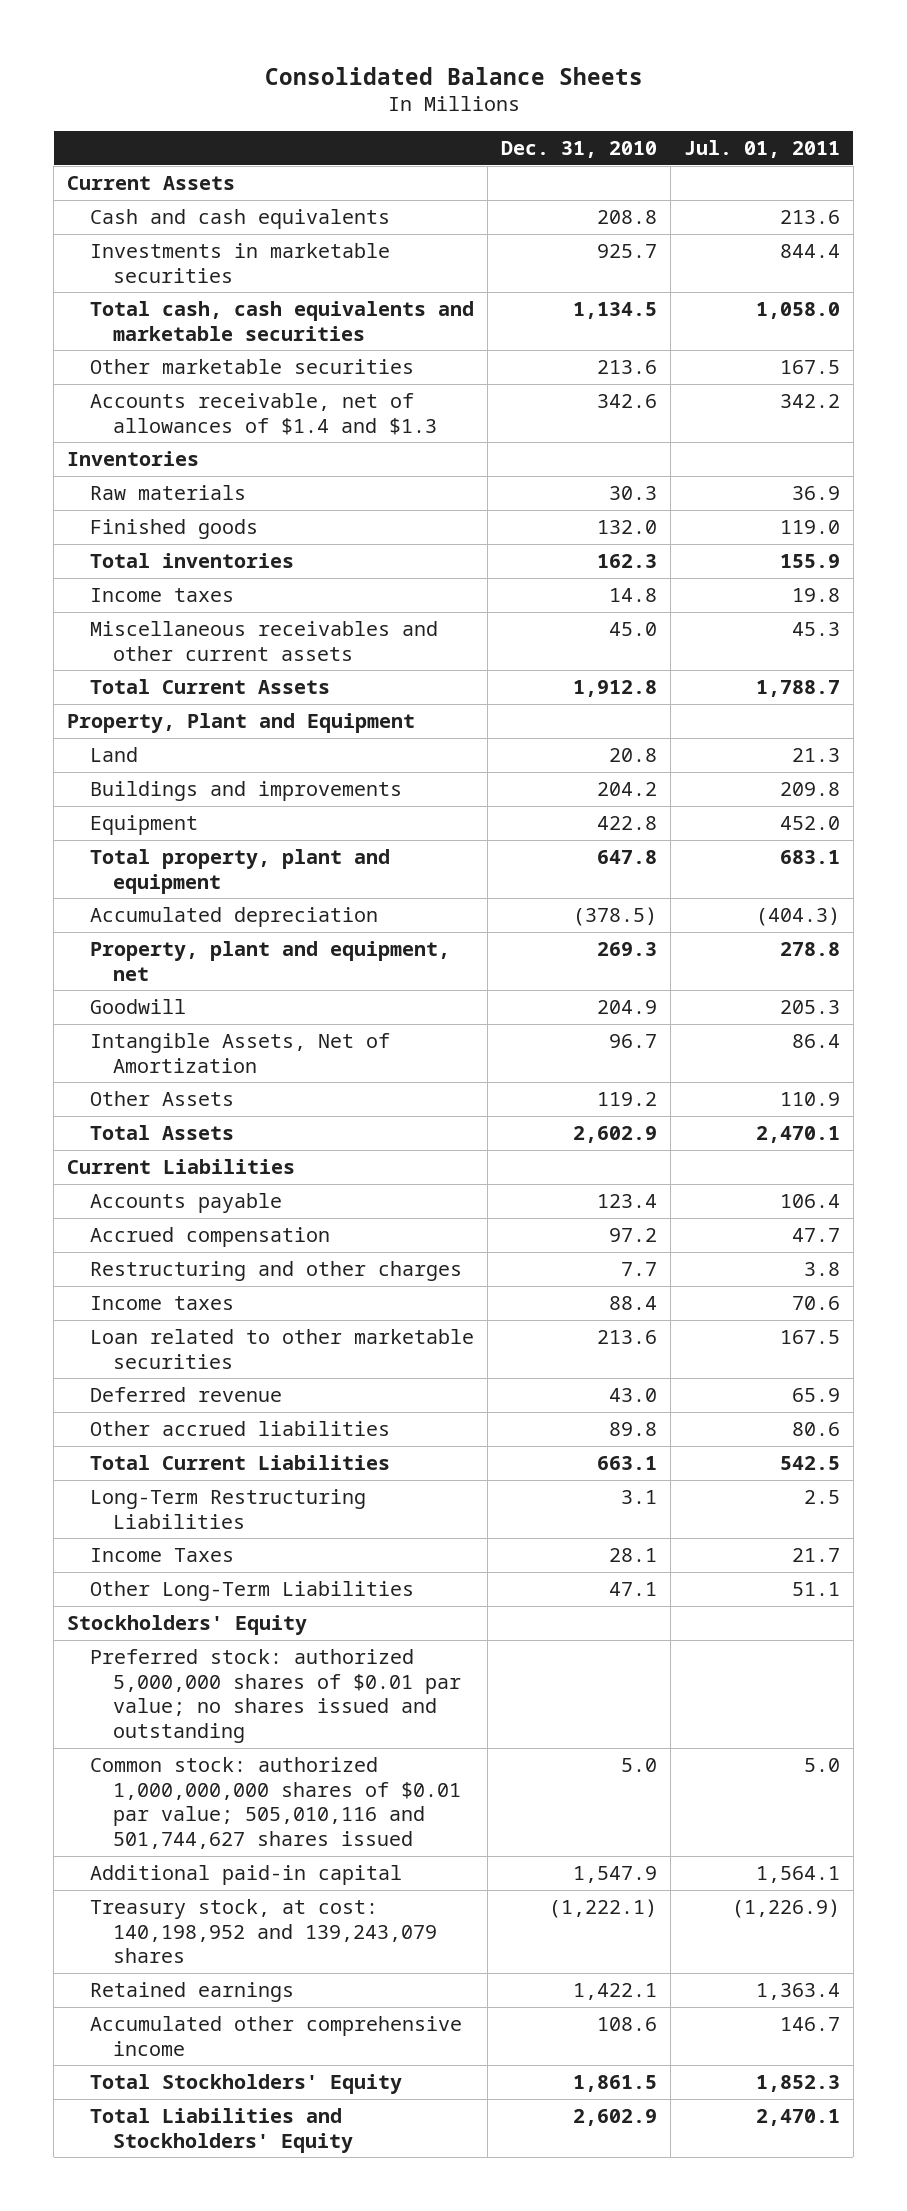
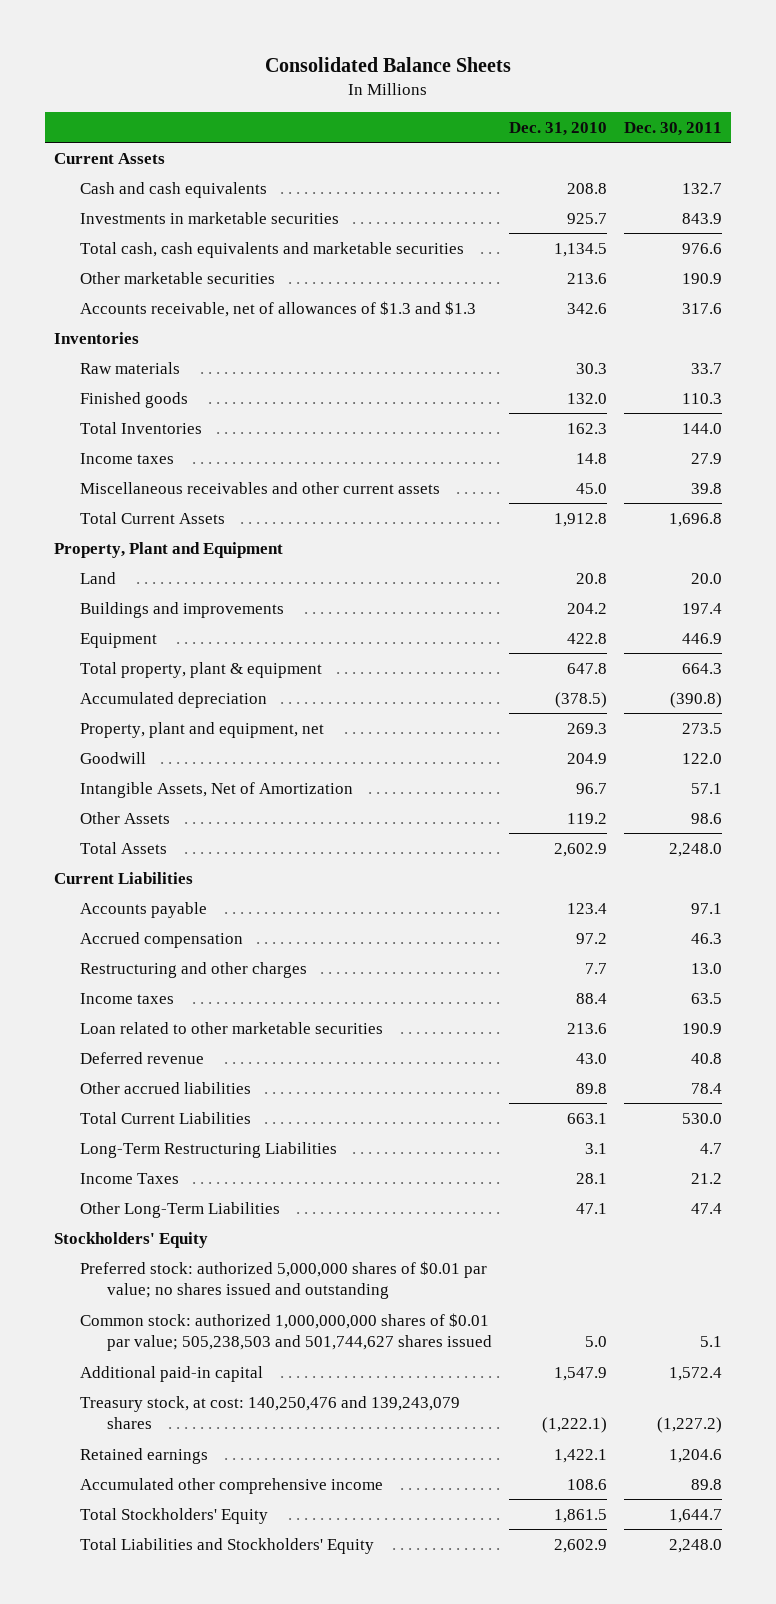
[683,140,840,159] Jul. 01, 2011 -> none
none -> [624,121,723,136] Dec. 30, 2011
[90,392,438,435] Accounts receivable, net of allowances of $1.4 and $1.3 -> [80,300,477,317] Accounts receivable, net of allowances of $1.3 and $1.3
[90,552,295,568] Total inventories -> [80,421,203,434] Total Inventories
[90,848,391,894] Total property, plant and equipment -> [80,661,323,678] Total property, plant & equipment
[90,1756,462,1850] Common stock: authorized 1,000,000,000 shares of $0.01 par value; 505,010,116 and 501,744,627 shares issued -> [80,1312,492,1352] Common stock: authorized 1,000,000,000 shares of $0.01 par value; 505,238,503 and 501,744,627 shares issued
[90,1898,438,1964] Treasury stock, at cost: 140,198,952 and 139,243,079 shares -> [80,1395,461,1430] Treasury stock, at cost: 140,250,476 and 139,243,079 shares

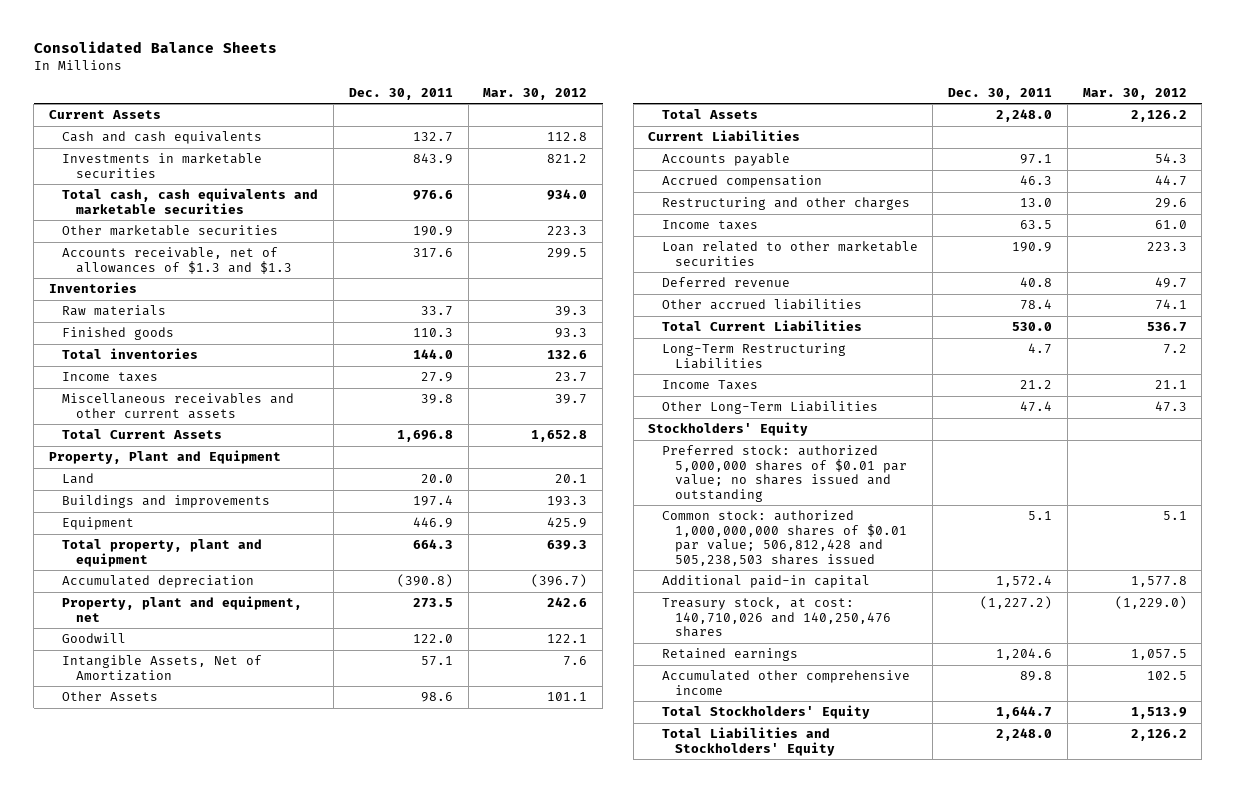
[509,121,608,136] Dec. 31, 2010 -> none
none -> [483,87,588,100] Mar. 30, 2012
[80,421,203,434] Total Inventories -> [62,348,199,360] Total inventories
[80,661,323,678] Total property, plant & equipment -> [62,539,263,567] Total property, plant and equipment
[80,1312,492,1352] Common stock: authorized 1,000,000,000 shares of $0.01 par value; 505,238,503 and 501,744,627 shares issued -> [661,510,907,566] Common stock: authorized 1,000,000,000 shares of $0.01 par value; 506,812,428 and 505,238,503 shares issued
[80,1395,461,1430] Treasury stock, at cost: 140,250,476 and 139,243,079 shares -> [661,597,891,638] Treasury stock, at cost: 140,710,026 and 140,250,476 shares

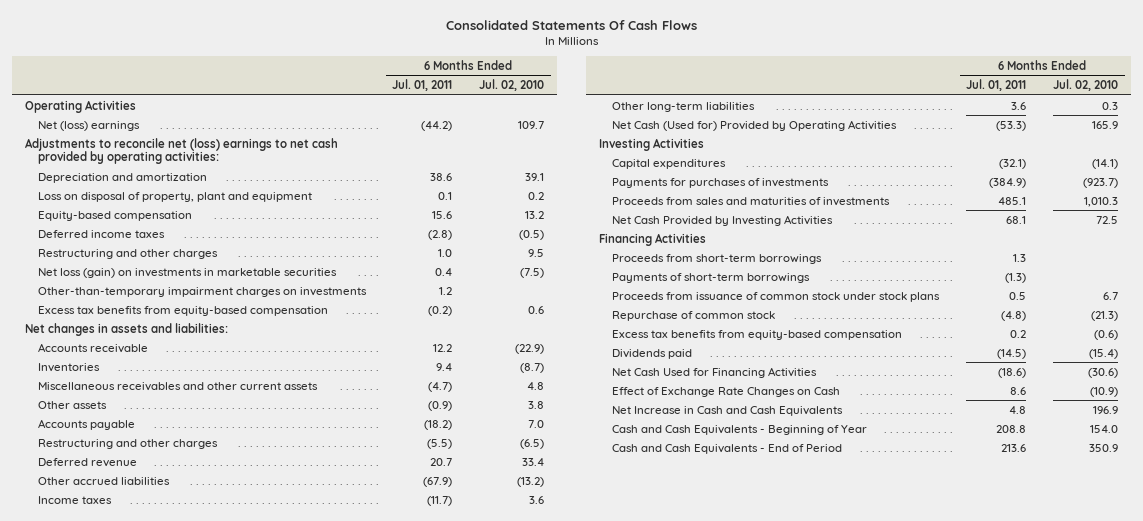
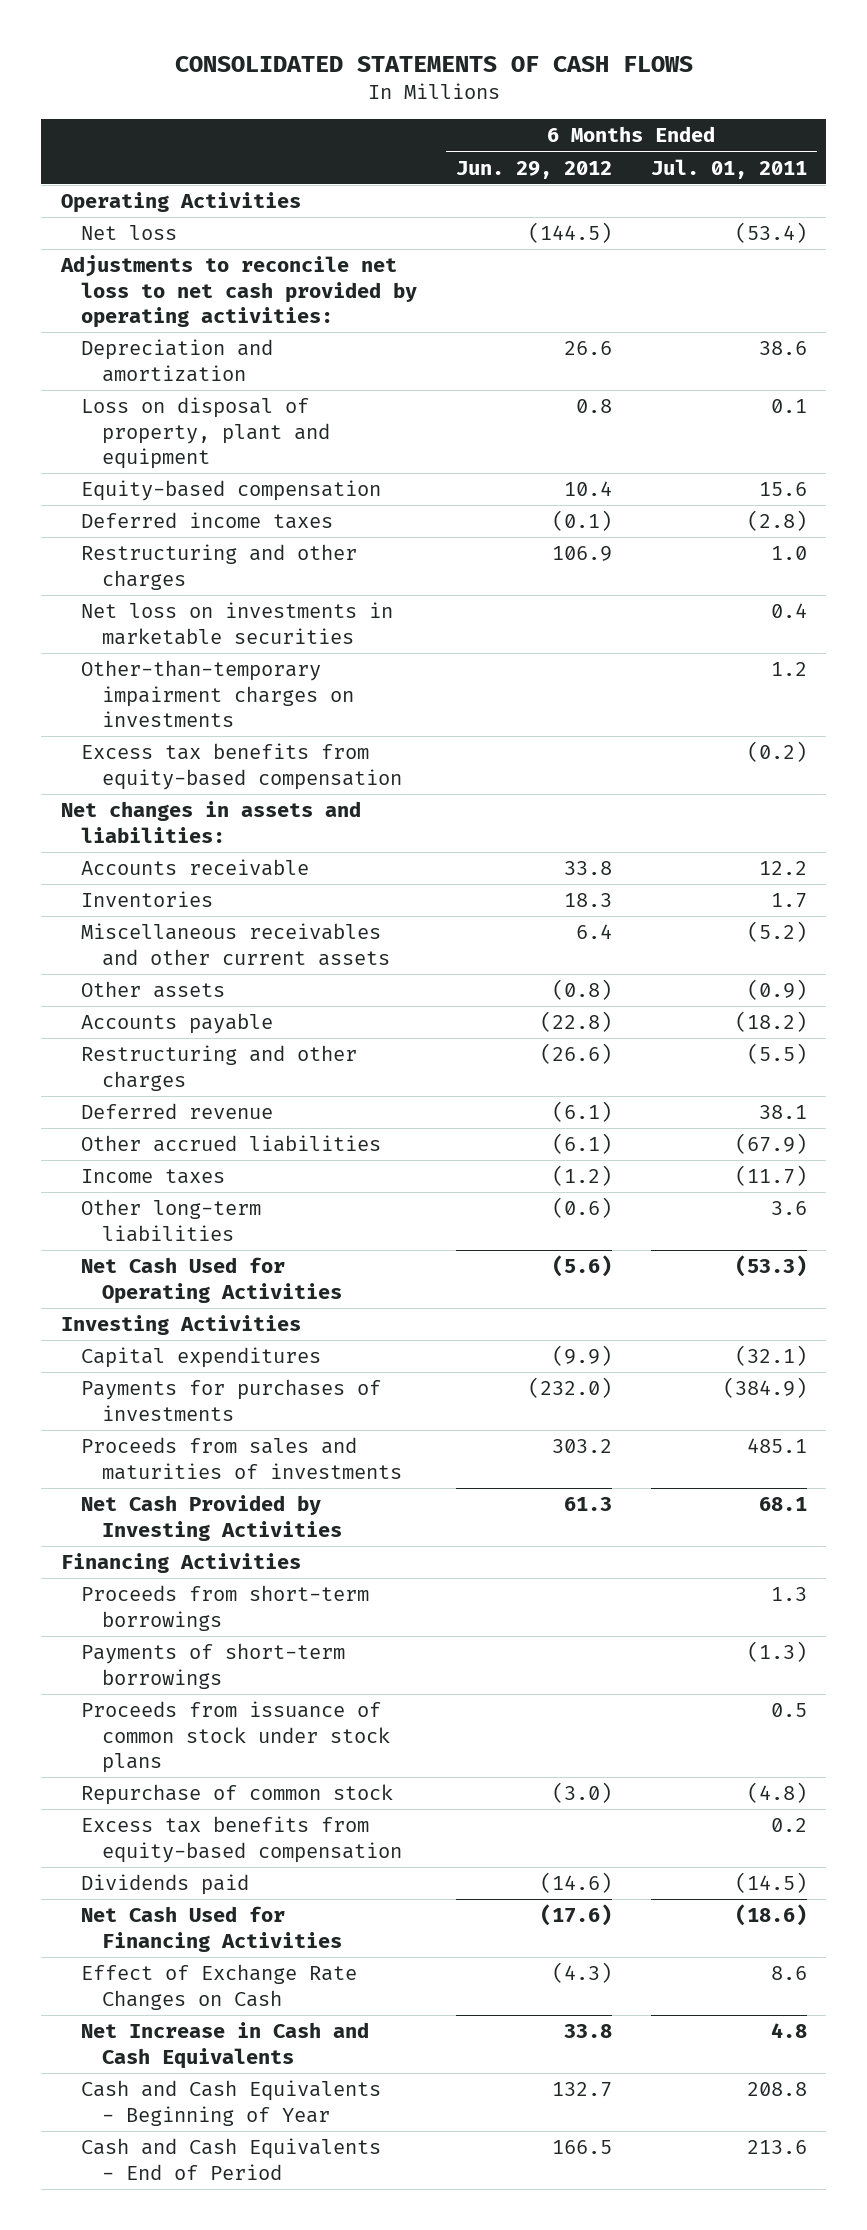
[445,19,697,30] Consolidated Statements Of Cash Flows -> [174,56,693,73] CONSOLIDATED STATEMENTS OF CASH FLOWS
[479,79,545,92] Jul. 02, 2010 -> none
none -> [456,160,613,179] Jun. 29, 2012
[37,120,140,131] Net (loss) earnings -> [81,225,178,241] Net loss
[421,120,453,131] (44.2) -> [734,222,807,244] (53.4)
[25,137,339,164] Adjustments to reconcile net (loss) earnings to net cash provided by operating activities: -> [59,255,418,329] Adjustments to reconcile net loss to net cash provided by operating activities:
[37,267,337,278] Net loss (gain) on investments in marketable securities -> [81,602,394,645] Net loss on investments in marketable securities
[436,362,453,371] 9.4 -> [770,893,807,909] 1.7
[428,381,453,392] (4.7) -> [746,921,807,943] (5.2)
[430,457,453,466] 20.7 -> [758,1105,807,1120] 38.1
[611,119,897,131] Net Cash (Used for) Provided by Operating Activities -> [81,1257,342,1304] Net Cash Used for Operating Activities

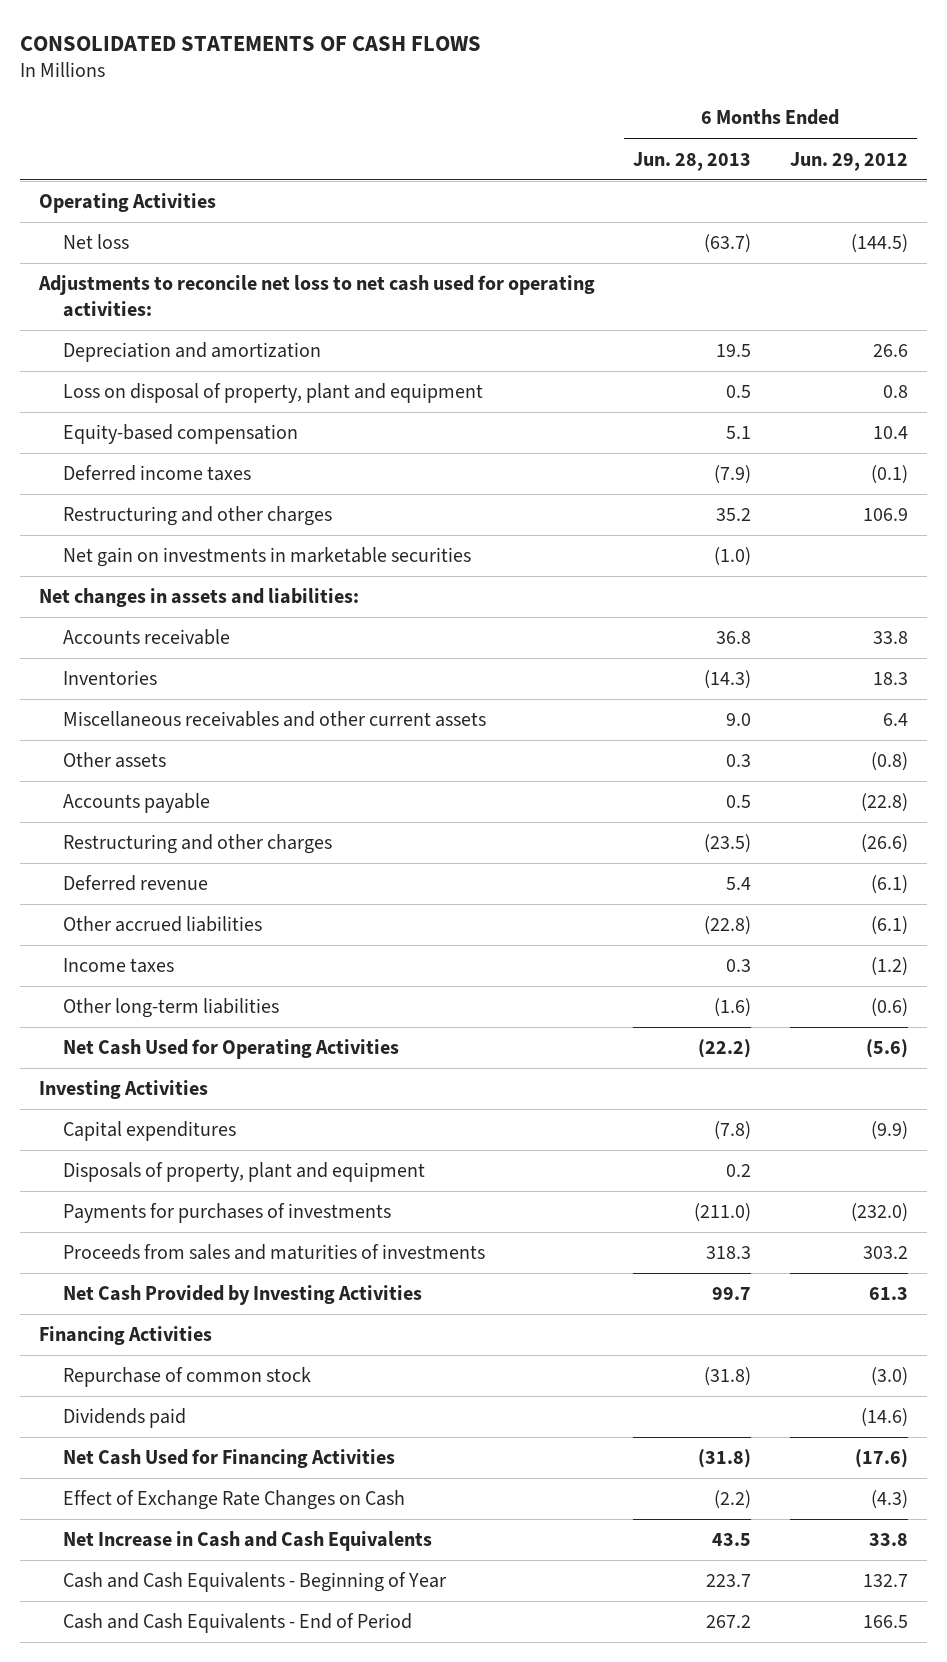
[650,158,807,179] Jul. 01, 2011 -> none
none -> [633,151,752,171] Jun. 28, 2013
[59,255,418,329] Adjustments to reconcile net loss to net cash provided by operating activities: -> [38,275,596,317] Adjustments to reconcile net loss to net cash used for operating activities:
[81,660,354,728] Other-than-temporary impairment charges on investments -> none
[81,743,402,790] Excess tax benefits from equity-based compensation -> none
[81,602,394,645] Net loss on investments in marketable securities -> [62,547,471,568] Net gain on investments in marketable securities
none -> [62,1162,425,1183] Disposals of property, plant and equipment
[81,1585,370,1631] Proceeds from short-term borrowings -> none
[81,1643,346,1689] Payments of short-term borrowings -> none
[81,1701,390,1774] Proceeds from issuance of common stock under stock plans -> none
[81,1816,402,1863] Excess tax benefits from equity-based compensation -> none

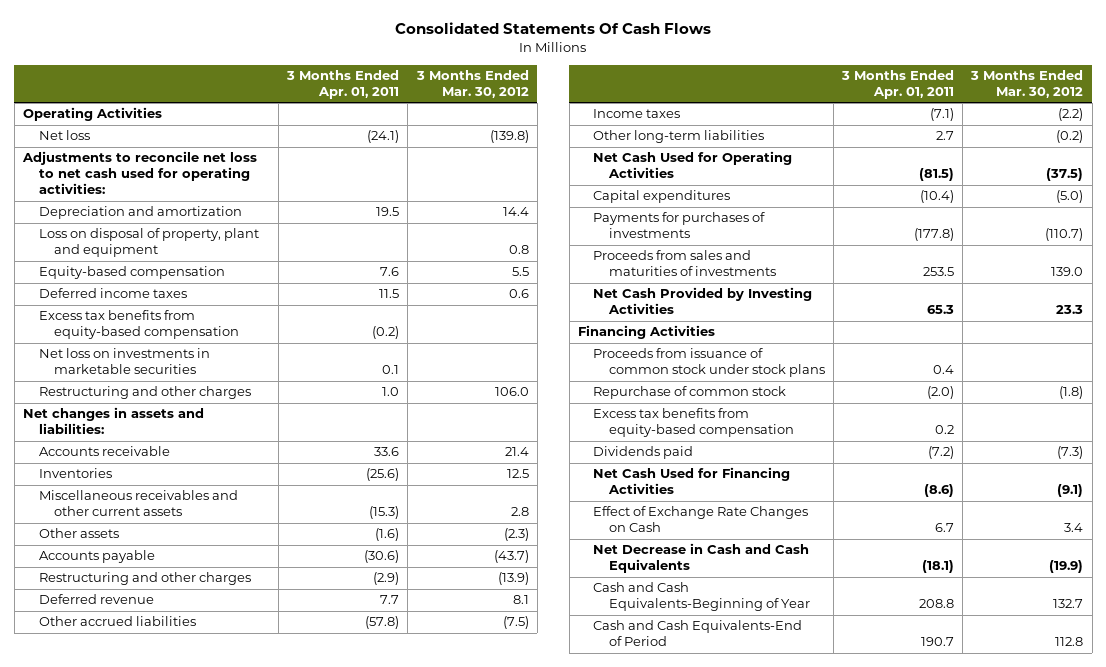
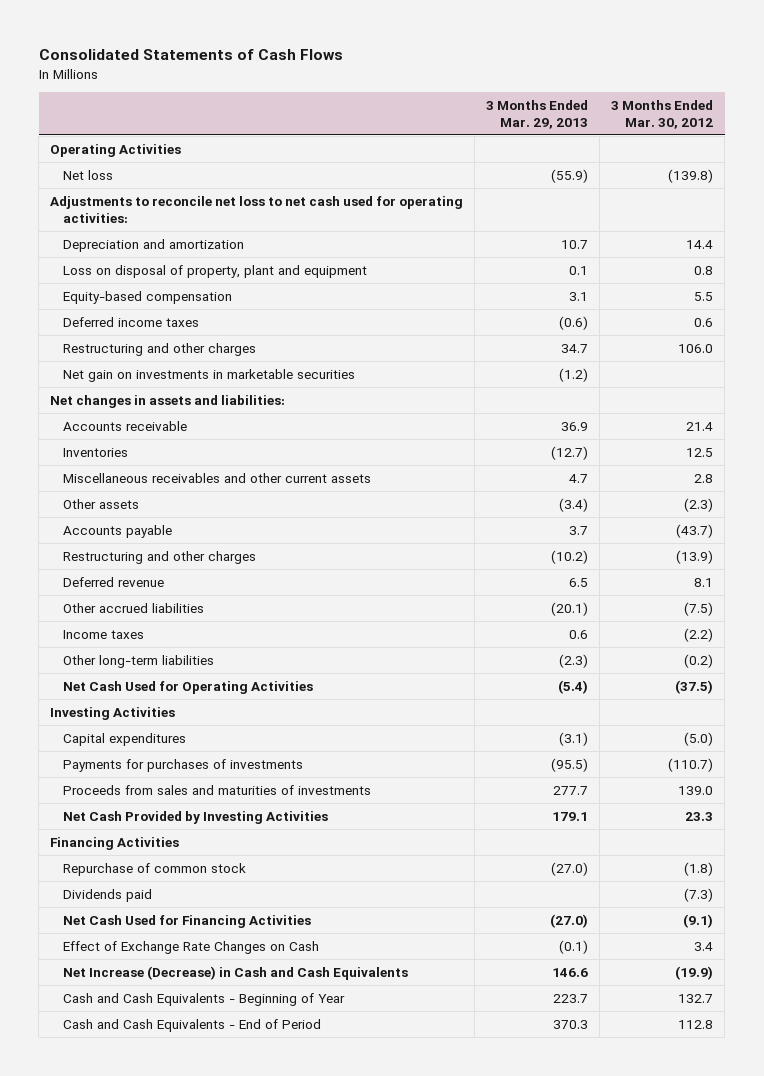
[395,22,712,35] Consolidated Statements Of Cash Flows -> [38,49,343,61] Consolidated Statements of Cash Flows
[286,69,400,100] 3 Months Ended Apr. 01, 2011 -> none
none -> [486,100,589,129] 3 Months Ended Mar. 29, 2013
[38,310,240,340] Excess tax benefits from equity-based compensation -> none
[38,348,210,375] Net loss on investments in marketable securities -> none
none -> [63,368,356,382] Net gain on investments in marketable securities
none -> [50,706,176,720] Investing Activities
[593,348,826,378] Proceeds from issuance of common stock under stock plans -> none
[593,408,795,438] Excess tax benefits from equity-based compensation -> none
[593,543,810,574] Net Decrease in Cash and Cash Equivalents -> [63,965,409,980] Net Increase (Decrease) in Cash and Cash Equivalents
[593,582,811,612] Cash and Cash Equivalents-Beginning of Year -> [63,992,346,1006] Cash and Cash Equivalents - Beginning of Year
[593,620,803,647] Cash and Cash Equivalents-End of Period -> [63,1018,322,1032] Cash and Cash Equivalents - End of Period

